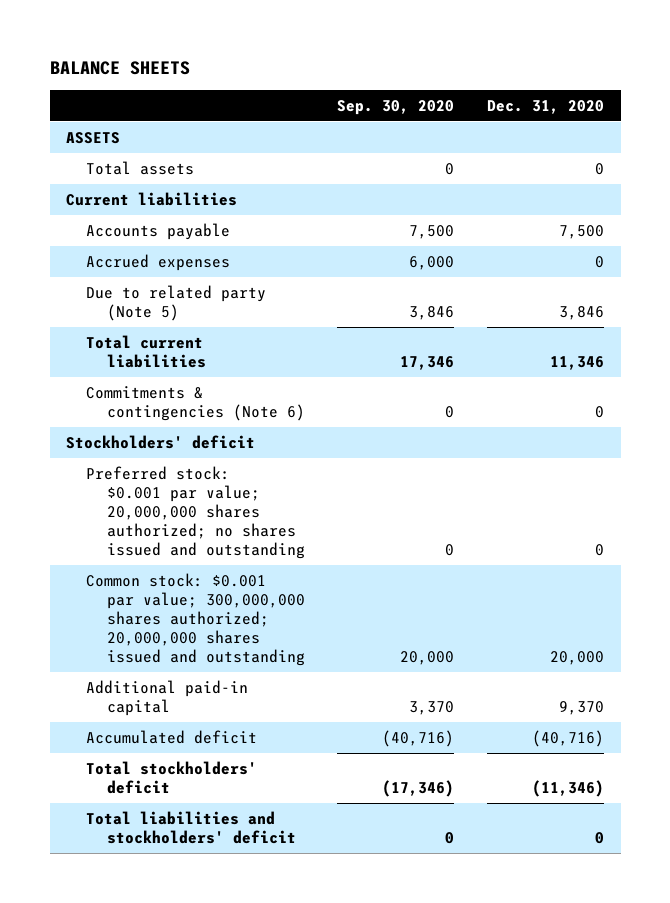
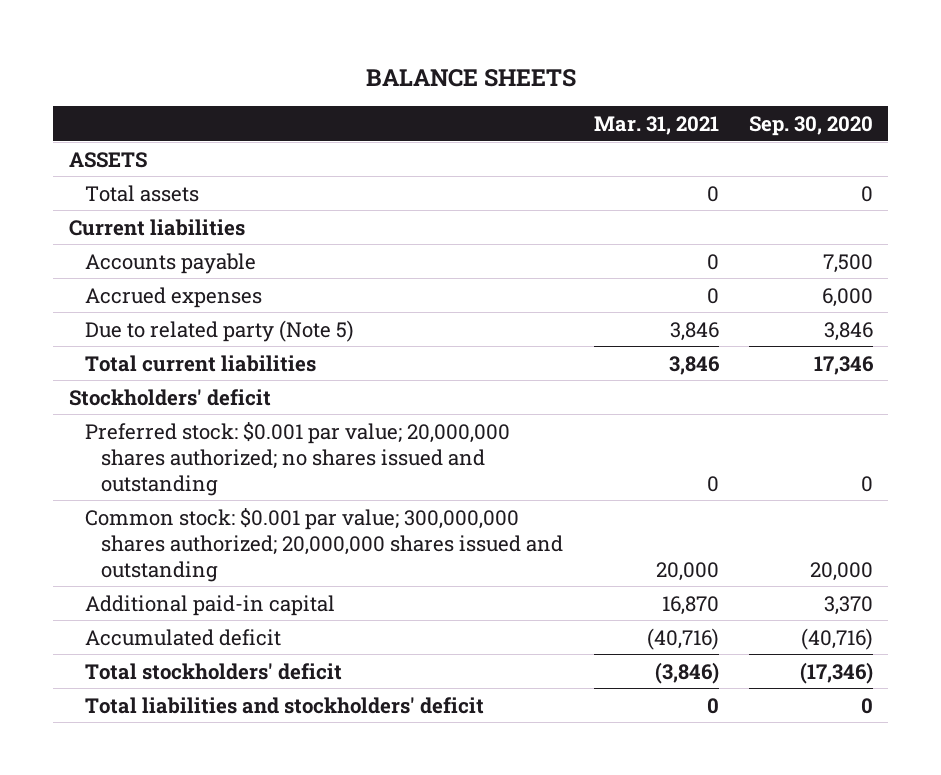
[487,99,605,114] Dec. 31, 2020 -> none
none -> [593,115,719,135] Mar. 31, 2021
[86,386,305,422] Commitments & contingencies (Note 6) -> none

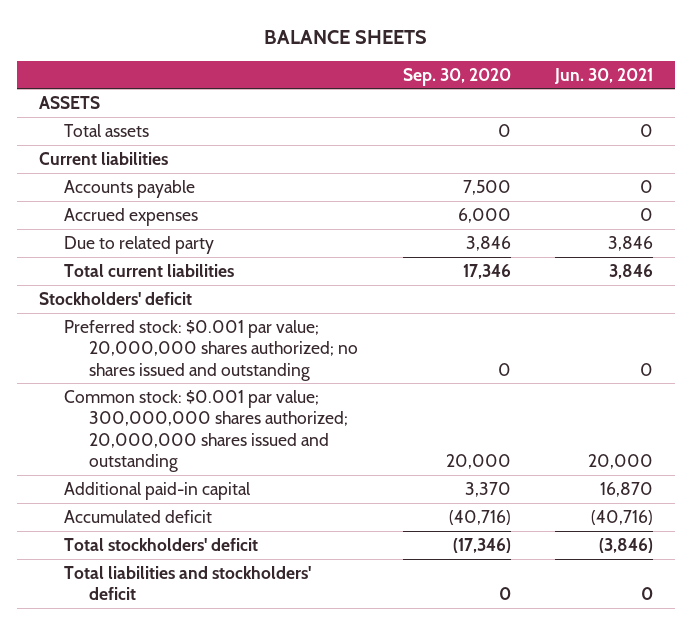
[593,115,719,135] Mar. 31, 2021 -> none
none -> [553,67,653,84] Jun. 30, 2021
[85,319,355,342] Due to related party (Note 5) -> [63,235,214,254] Due to related party

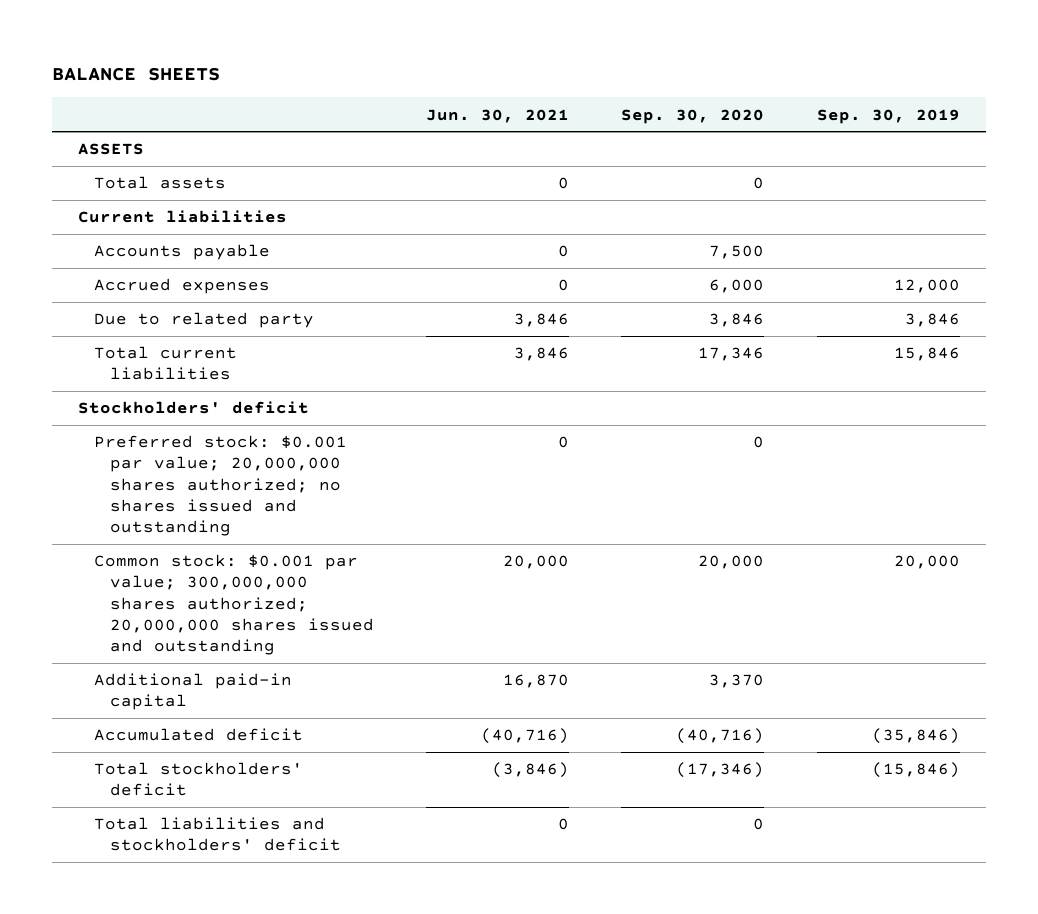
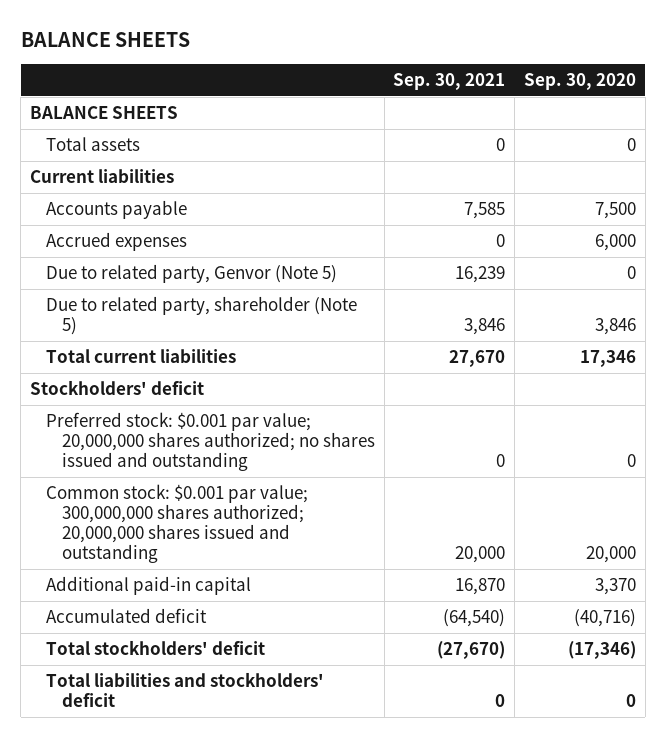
[426,108,570,123] Jun. 30, 2021 -> none
[816,108,960,124] Sep. 30, 2019 -> none
none -> [393,72,506,90] Sep. 30, 2021
[78,143,145,156] ASSETS -> none
none -> [30,106,179,120] BALANCE SHEETS
[94,312,315,329] Due to related party -> [45,264,337,284] Due to related party, Genvor (Note 5)
[709,313,765,328] 3,846 -> [626,266,636,280] 0
none -> [45,296,357,336] Due to related party, shareholder (Note 5)

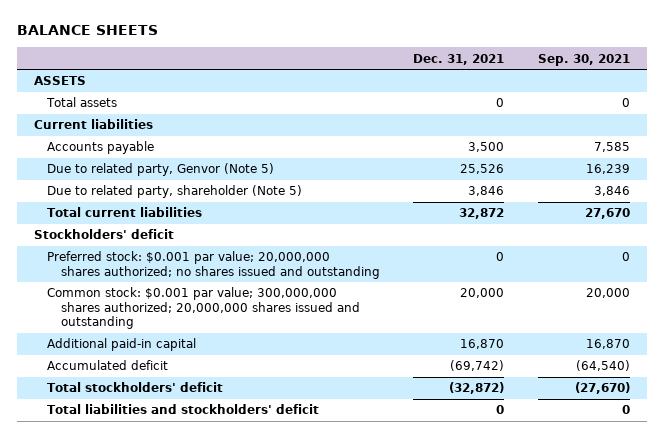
[523,72,636,90] Sep. 30, 2020 -> none
none -> [413,53,505,65] Dec. 31, 2021
[30,106,179,120] BALANCE SHEETS -> none
none -> [33,76,86,86] ASSETS
[45,232,187,252] Accrued expenses -> none

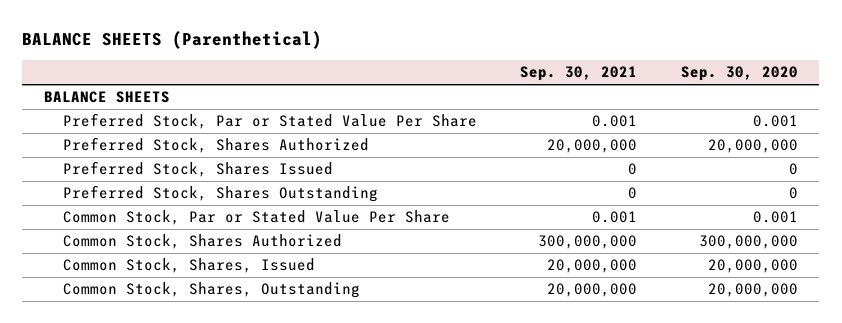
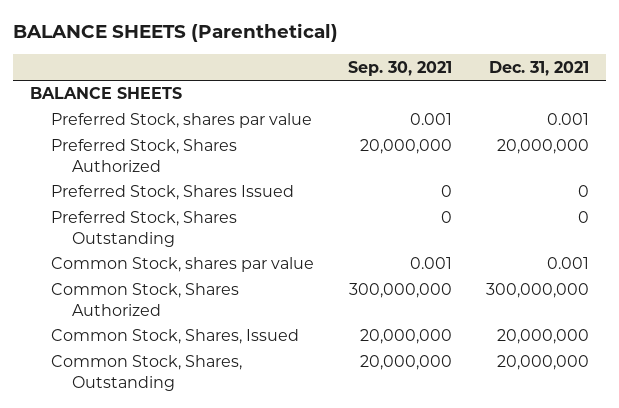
[680,66,798,82] Sep. 30, 2020 -> none
none -> [489,60,590,76] Dec. 31, 2021
[63,113,478,130] Preferred Stock, Par or Stated Value Per Share -> [51,113,313,129] Preferred Stock, shares par value
[63,210,451,226] Common Stock, Par or Stated Value Per Share -> [51,257,315,273] Common Stock, shares par value

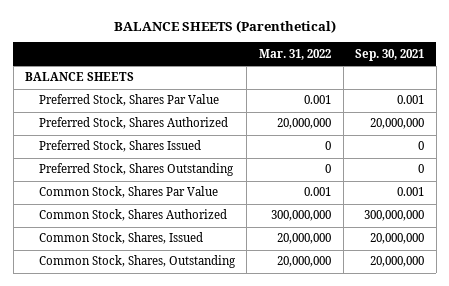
[489,60,590,76] Dec. 31, 2021 -> none
none -> [259,48,332,60] Mar. 31, 2022
[51,113,313,129] Preferred Stock, shares par value -> [38,94,219,107] Preferred Stock, Shares Par Value
[51,257,315,273] Common Stock, shares par value -> [38,186,218,199] Common Stock, Shares Par Value

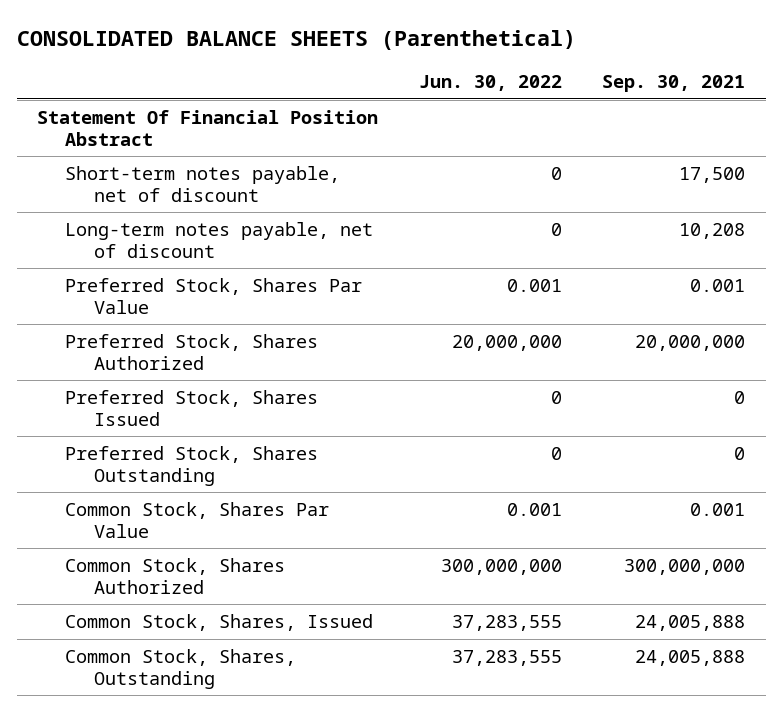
[113,19,336,33] BALANCE SHEETS (Parenthetical) -> [16,29,576,50] CONSOLIDATED BALANCE SHEETS (Parenthetical)
[259,48,332,60] Mar. 31, 2022 -> none
none -> [418,75,562,92] Jun. 30, 2022
[25,72,135,82] BALANCE SHEETS -> [37,109,379,146] Statement Of Financial Position Abstract
none -> [65,165,341,202] Short-term notes payable, net of discount
none -> [65,221,374,258] Long-term notes payable, net of discount
[370,233,425,245] 20,000,000 -> [635,614,746,631] 24,005,888
[370,256,425,268] 20,000,000 -> [635,649,746,666] 24,005,888

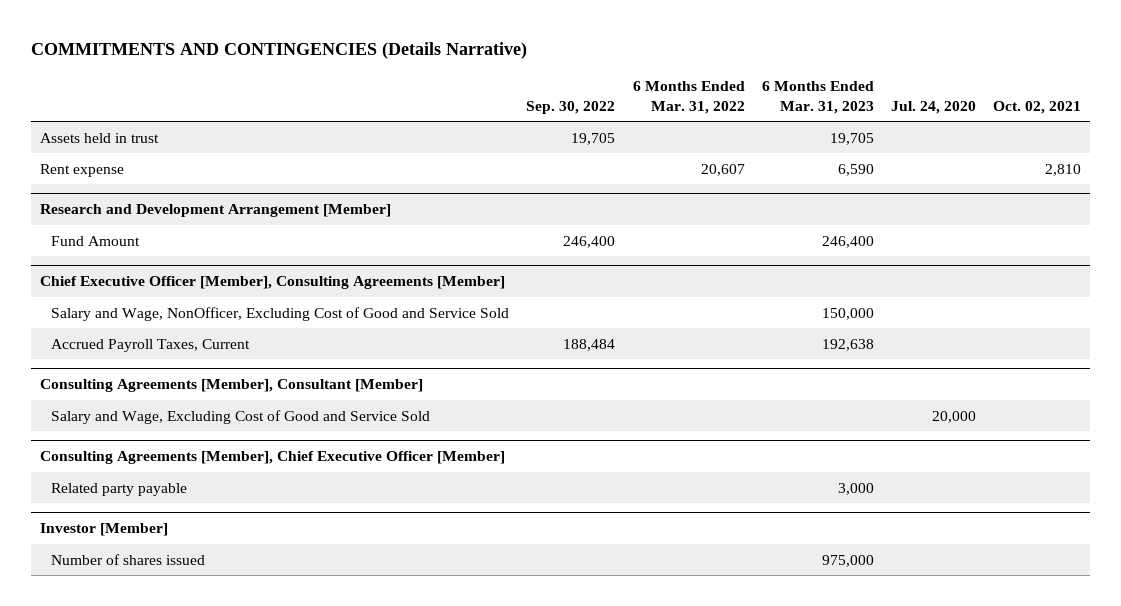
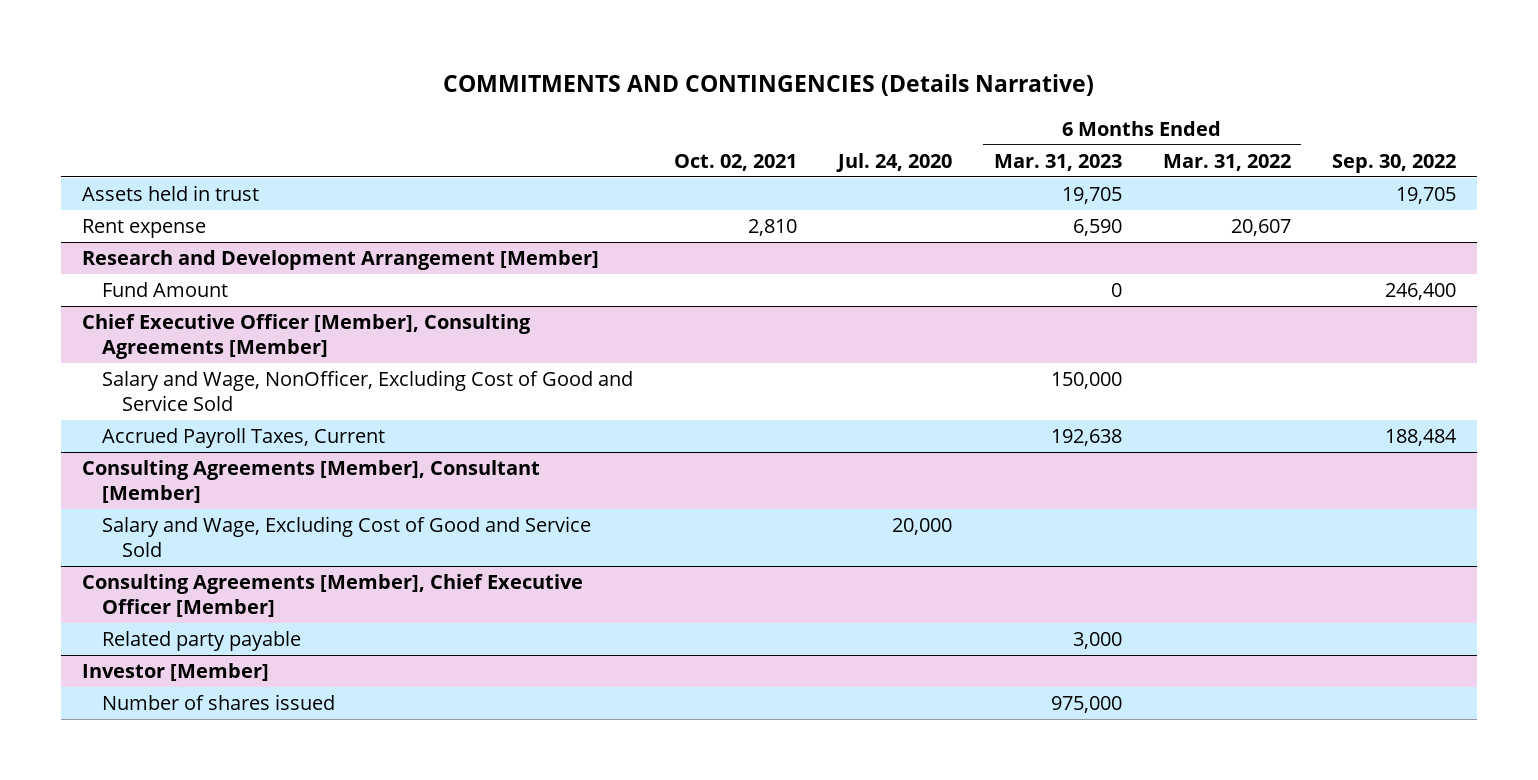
[821,235,874,248] 246,400 -> [1110,283,1122,298] 0

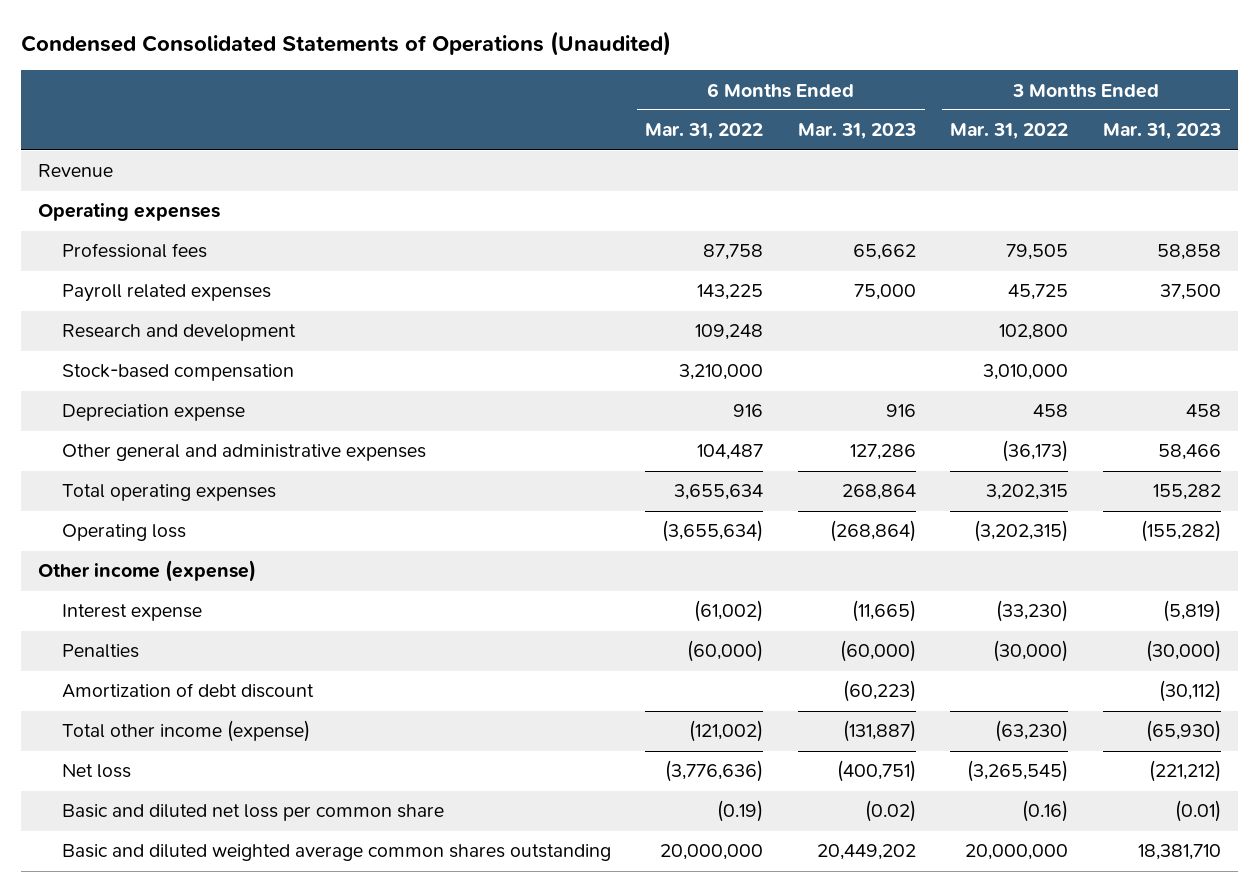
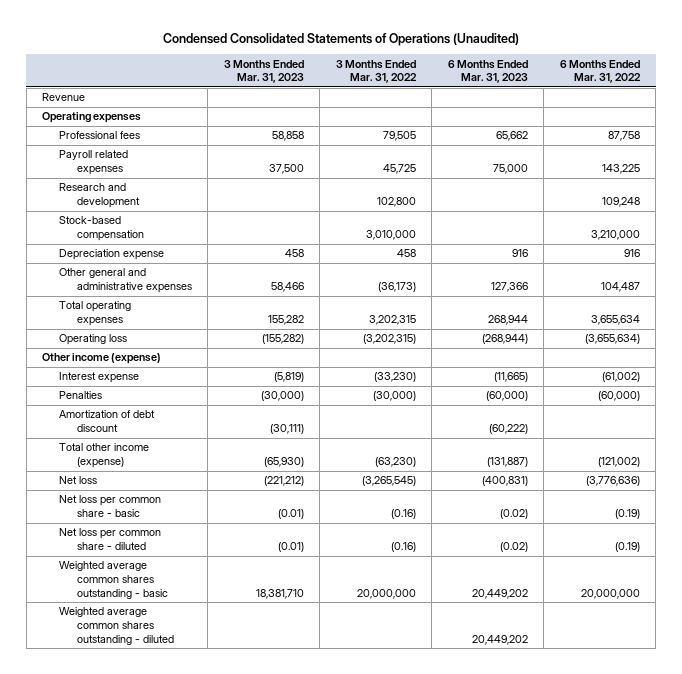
[849,444,916,461] 127,286 -> [490,282,528,293] 127,366
[841,484,916,501] 268,864 -> [487,315,528,326] 268,944
[829,520,916,543] (268,864) -> [481,334,528,345] (268,944)
[842,680,916,703] (60,223) -> [488,424,528,435] (60,222)
[1158,680,1221,703] (30,112) -> [269,424,304,435] (30,111)
[836,760,916,783] (400,751) -> [481,476,528,487] (400,831)
[61,804,444,822] Basic and diluted net loss per common share -> [59,495,162,518] Net loss per common share - basic
none -> [59,528,162,551] Net loss per common share - diluted
[61,844,611,862] Basic and diluted weighted average common shares outstanding -> [59,561,168,599] Weighted average common shares outstanding - basic
none -> [59,607,174,645] Weighted average common shares outstanding - diluted

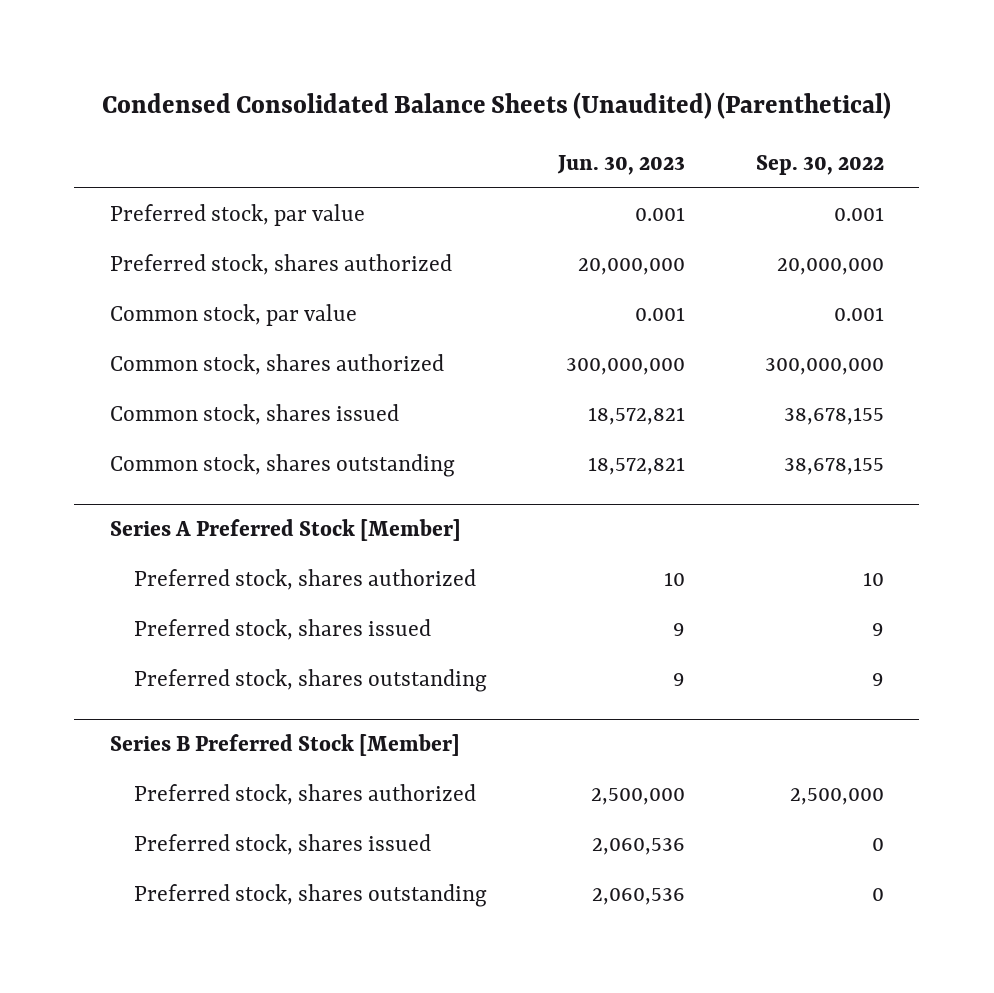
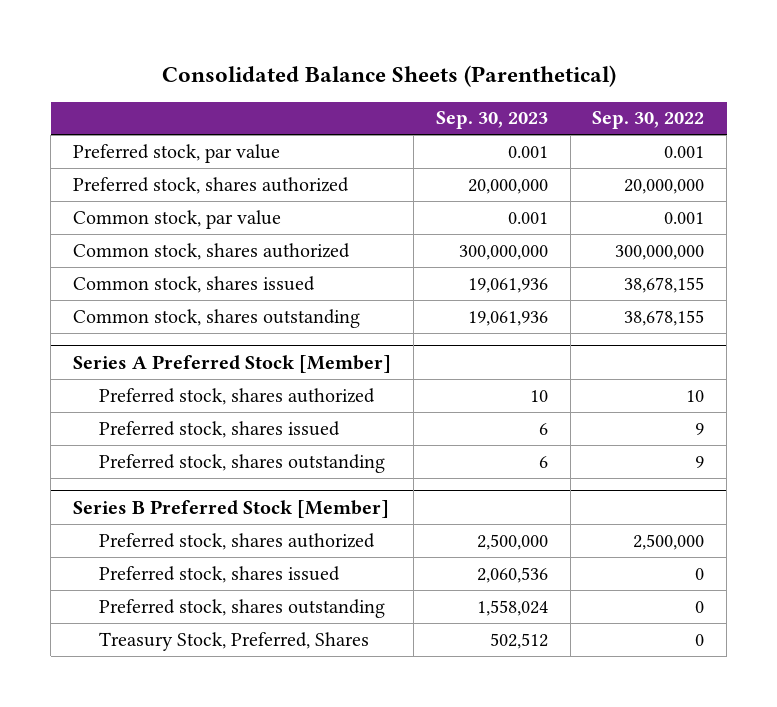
[101,91,891,119] Condensed Consolidated Balance Sheets (Unaudited) (Parenthetical) -> [161,64,616,87] Consolidated Balance Sheets (Parenthetical)
[556,154,685,175] Jun. 30, 2023 -> none
none -> [435,111,548,130] Sep. 30, 2023
none -> [99,631,370,651] Treasury Stock, Preferred, Shares

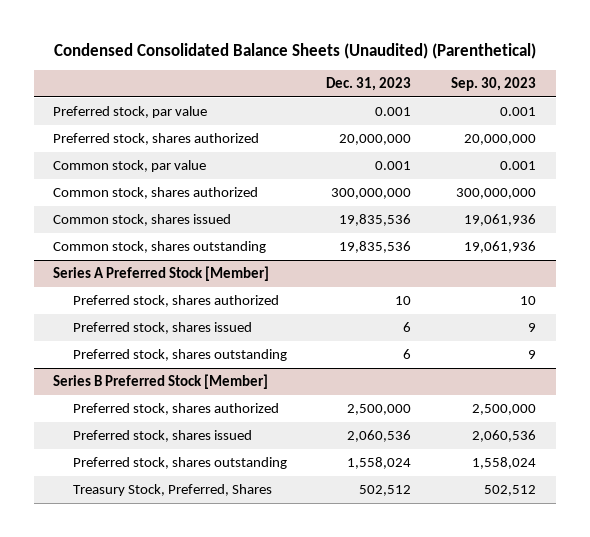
[161,64,616,87] Consolidated Balance Sheets (Parenthetical) -> [53,42,536,59] Condensed Consolidated Balance Sheets (Unaudited) (Parenthetical)
[592,111,705,130] Sep. 30, 2022 -> none
none -> [326,77,412,92] Dec. 31, 2023
[538,422,548,435] 6 -> [528,323,537,333] 9
[538,455,548,468] 6 -> [528,350,537,360] 9

